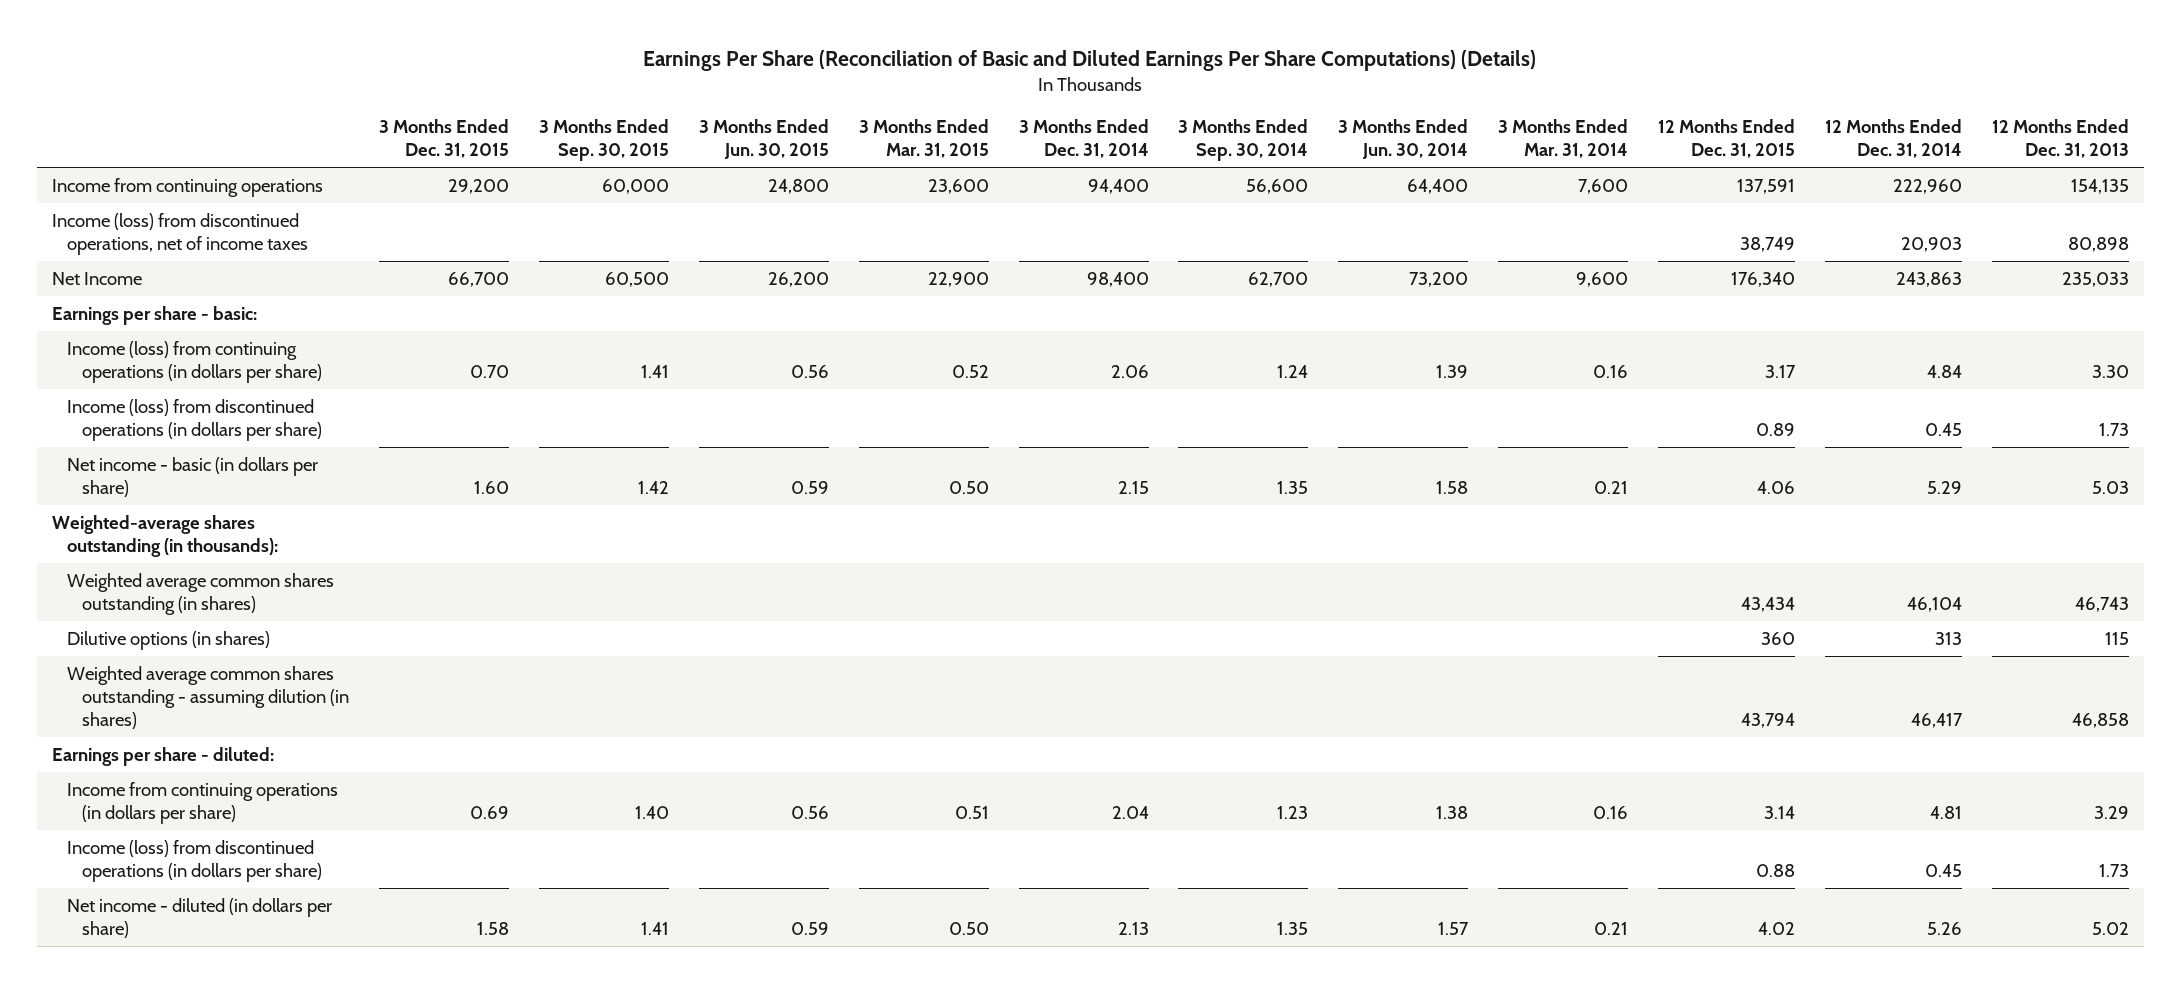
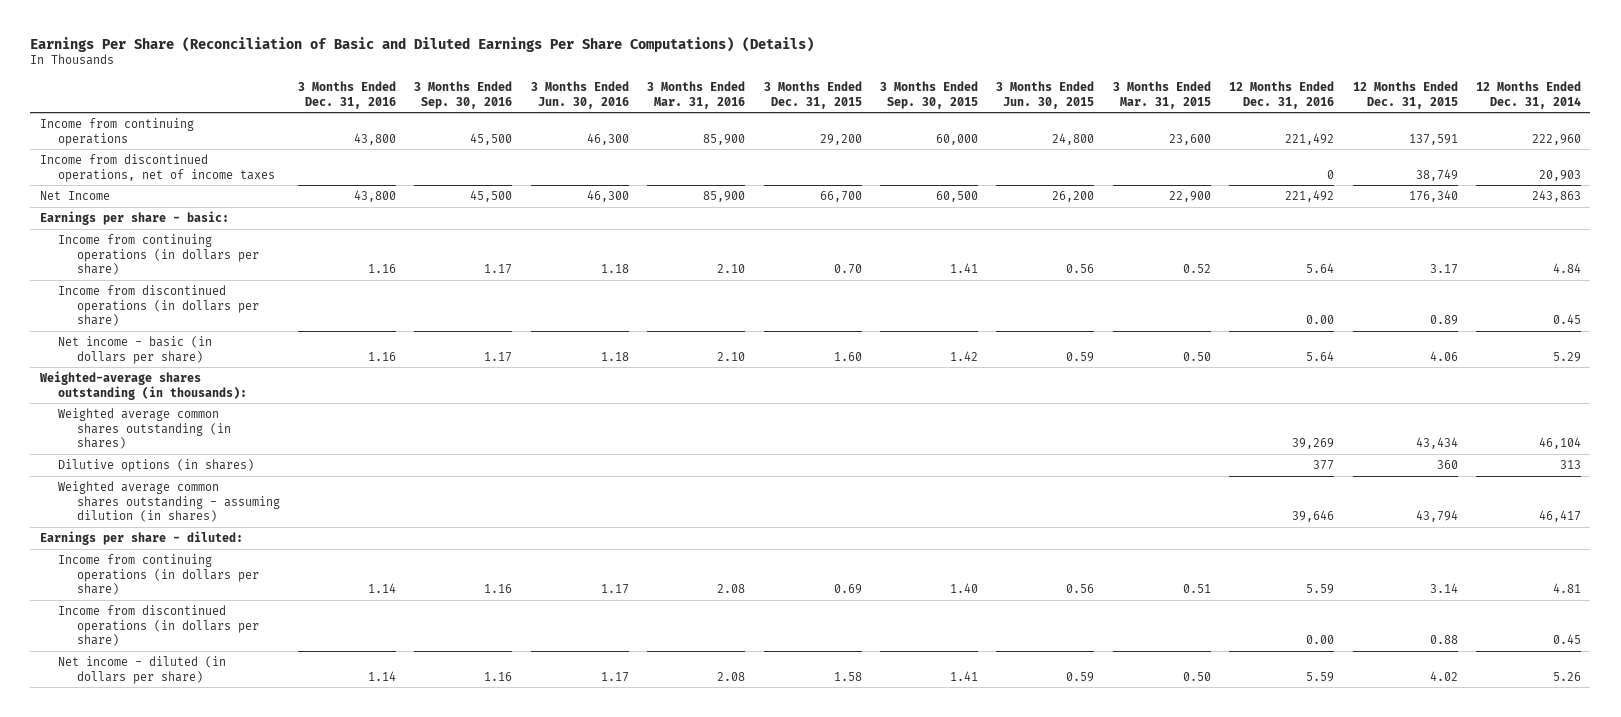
[1018,119,1149,159] 3 Months Ended Dec. 31, 2014 -> none
[1178,119,1309,162] 3 Months Ended Sep. 30, 2014 -> none
[1338,119,1469,160] 3 Months Ended Jun. 30, 2014 -> none
[1498,119,1629,159] 3 Months Ended Mar. 31, 2014 -> none
[1991,119,2129,159] 12 Months Ended Dec. 31, 2013 -> none
none -> [298,81,397,109] 3 Months Ended Dec. 31, 2016
none -> [414,81,513,109] 3 Months Ended Sep. 30, 2016
none -> [530,81,629,109] 3 Months Ended Jun. 30, 2016
none -> [647,81,746,109] 3 Months Ended Mar. 31, 2016
none -> [1229,81,1335,109] 12 Months Ended Dec. 31, 2016
[52,212,309,256] Income (loss) from discontinued operations, net of income taxes -> [39,154,276,182] Income from discontinued operations, net of income taxes
[67,340,323,384] Income (loss) from continuing operations (in dollars per share) -> [58,234,259,276] Income from continuing operations (in dollars per share)
[67,398,323,442] Income (loss) from discontinued operations (in dollars per share) -> [58,285,259,327] Income from discontinued operations (in dollars per share)
[67,839,323,883] Income (loss) from discontinued operations (in dollars per share) -> [58,605,259,647] Income from discontinued operations (in dollars per share)

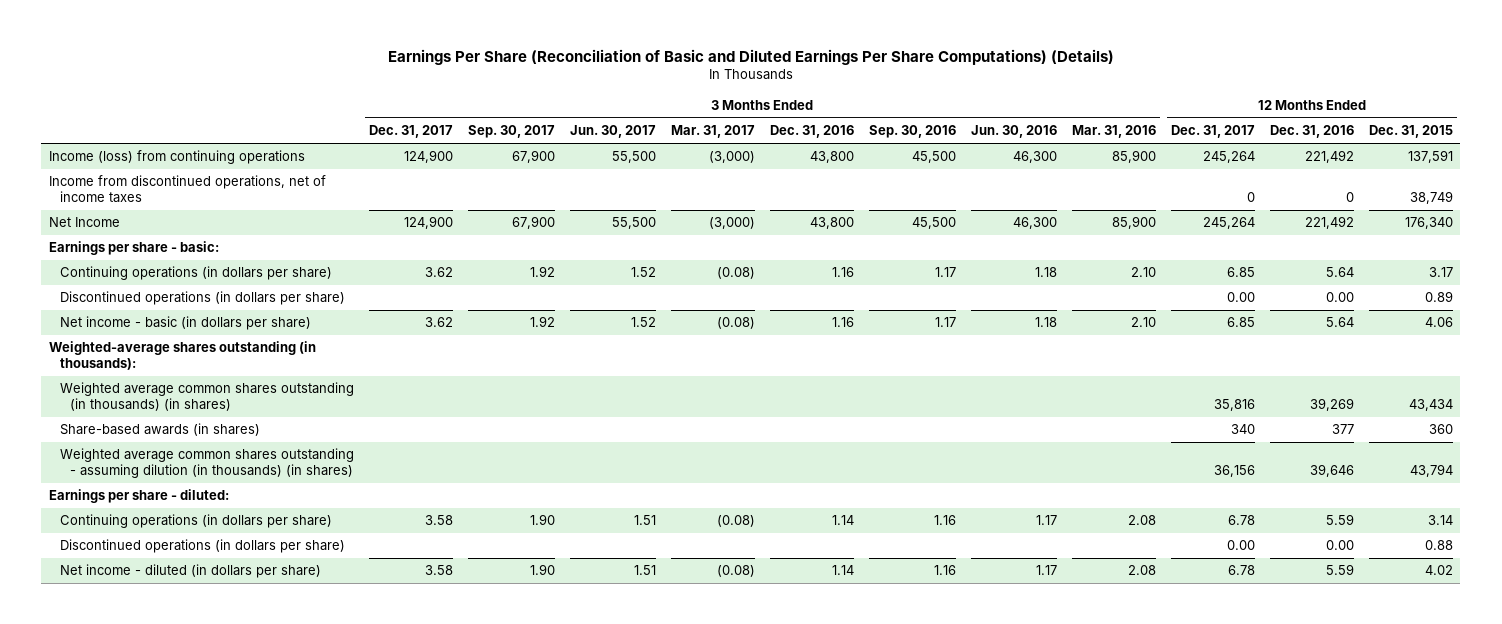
[763,81,862,109] 3 Months Ended Dec. 31, 2015 -> none
[880,81,979,109] 3 Months Ended Sep. 30, 2015 -> none
[996,81,1095,109] 3 Months Ended Jun. 30, 2015 -> none
[1112,81,1211,109] 3 Months Ended Mar. 31, 2015 -> none
[1476,81,1582,109] 12 Months Ended Dec. 31, 2014 -> none
none -> [368,125,453,139] Dec. 31, 2017
none -> [467,125,555,139] Sep. 30, 2017
none -> [569,125,656,139] Jun. 30, 2017
none -> [670,125,755,139] Mar. 31, 2017
none -> [1170,125,1255,139] Dec. 31, 2017
[39,118,194,146] Income from continuing operations -> [48,150,305,165] Income (loss) from continuing operations
[58,234,259,276] Income from continuing operations (in dollars per share) -> [59,266,332,281] Continuing operations (in dollars per share)
[58,285,259,327] Income from discontinued operations (in dollars per share) -> [59,291,345,306] Discontinued operations (in dollars per share)
[58,408,231,450] Weighted average common shares outstanding (in shares) -> [59,382,354,412] Weighted average common shares outstanding (in thousands) (in shares)
[58,459,255,473] Dilutive options (in shares) -> [59,423,260,437] Share-based awards (in shares)
[58,481,280,523] Weighted average common shares outstanding - assuming dilution (in shares) -> [59,448,354,479] Weighted average common shares outstanding - assuming dilution (in thousands) (in shares)
[58,554,259,596] Income from continuing operations (in dollars per share) -> [59,514,332,529] Continuing operations (in dollars per share)
[58,605,259,647] Income from discontinued operations (in dollars per share) -> [59,539,345,554] Discontinued operations (in dollars per share)

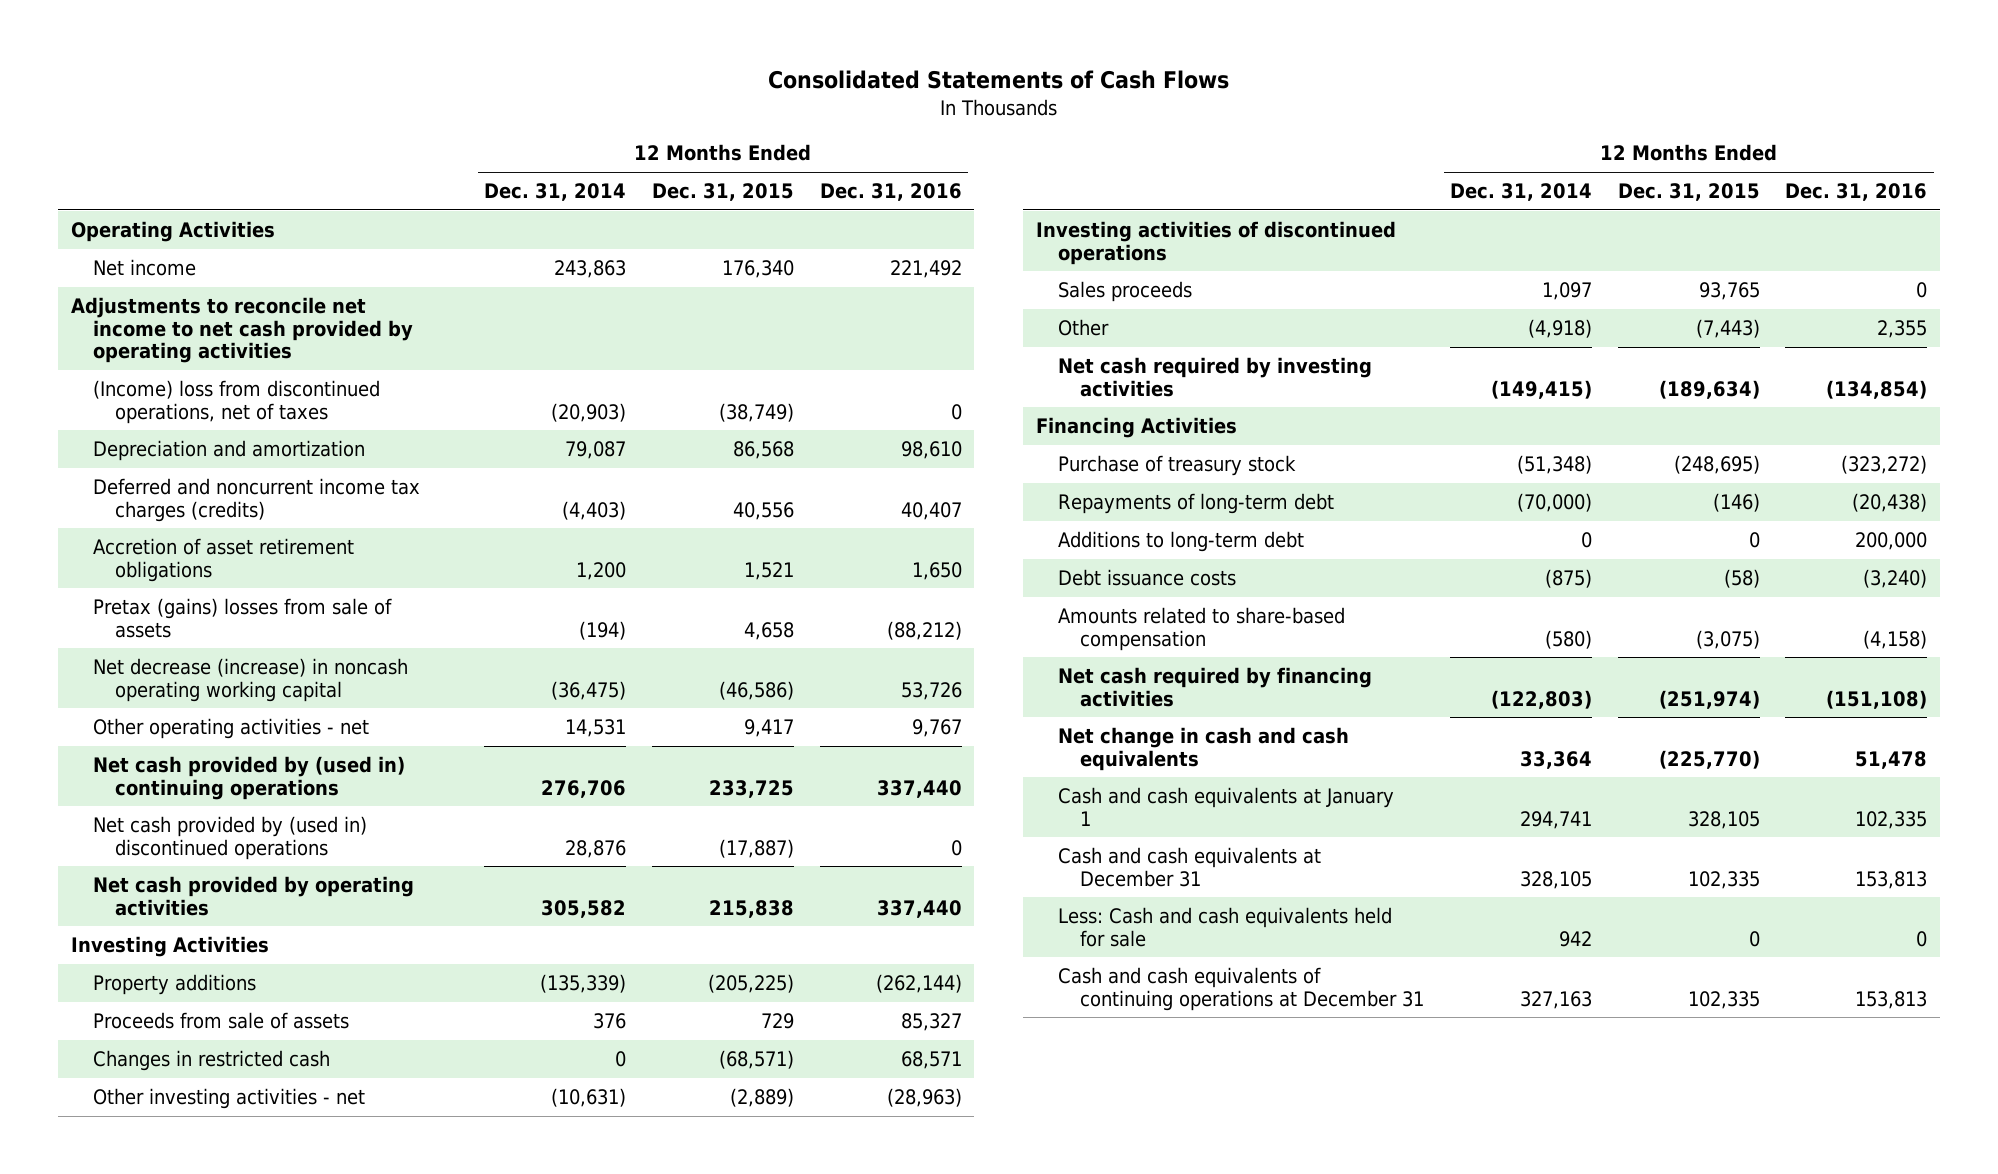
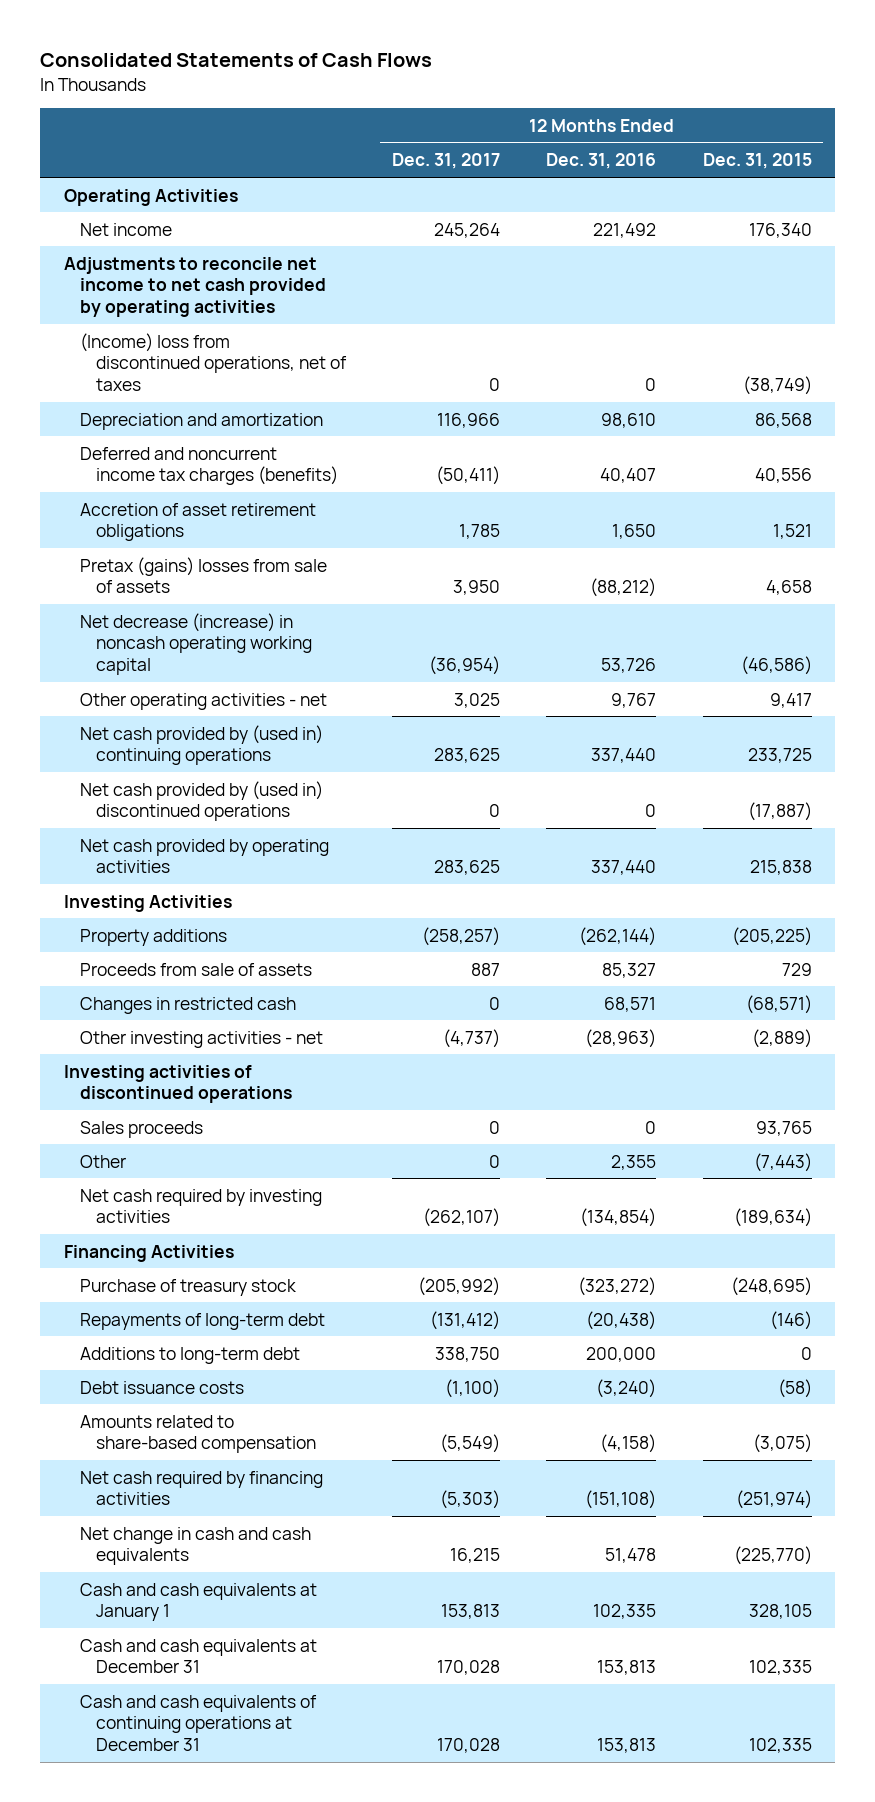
[484,183,627,202] Dec. 31, 2014 -> none
none -> [392,153,501,170] Dec. 31, 2017
[92,478,420,522] Deferred and noncurrent income tax charges (credits) -> [79,446,338,486] Deferred and noncurrent income tax charges (benefits)
[1058,907,1393,947] Less: Cash and cash equivalents held for sale -> none

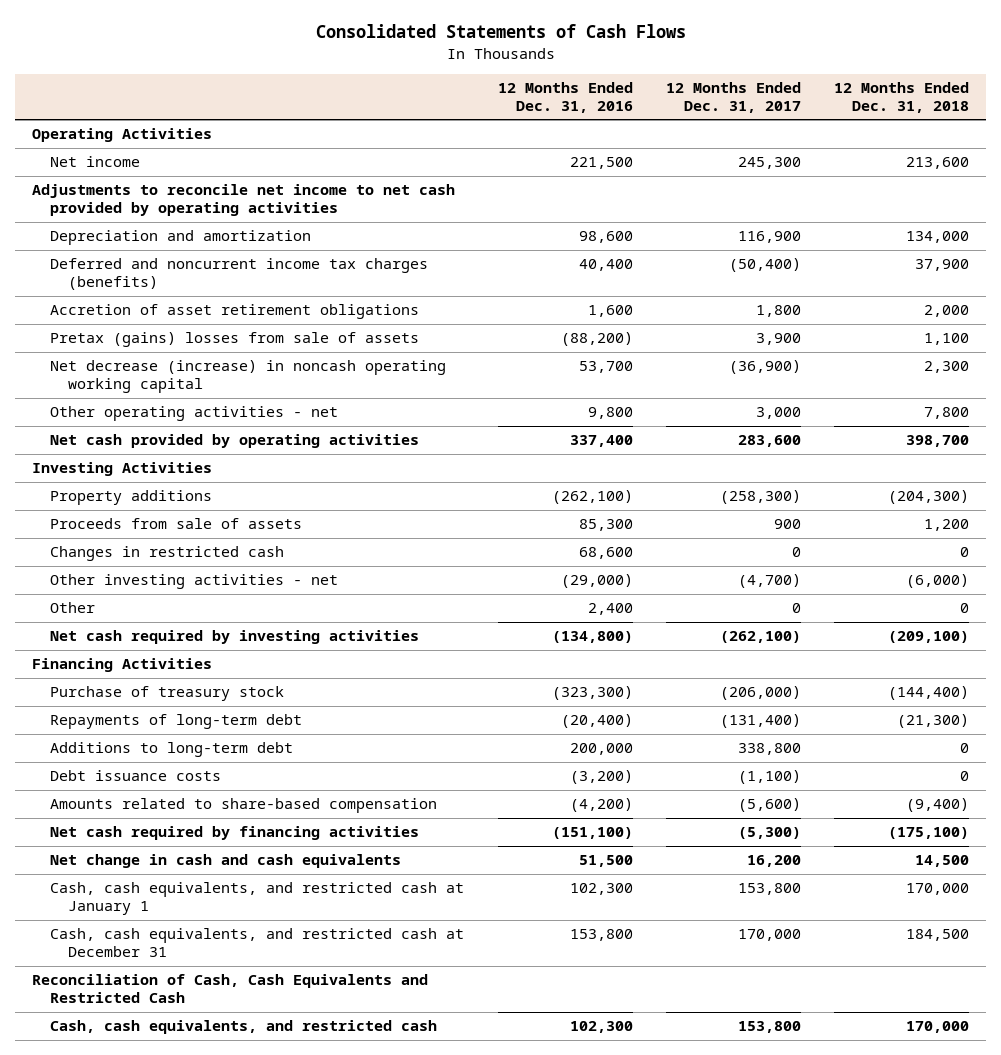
[702,153,812,170] Dec. 31, 2015 -> none
none -> [834,81,970,113] 12 Months Ended Dec. 31, 2018
[434,222,501,238] 245,264 -> [737,157,801,170] 245,300
[593,222,657,238] 221,492 -> [569,157,633,170] 221,500
[79,332,347,392] (Income) loss from discontinued operations, net of taxes -> none
[79,724,323,766] Net cash provided by (used in) continuing operations -> none
[79,780,323,822] Net cash provided by (used in) discontinued operations -> none
[437,412,501,428] 116,966 -> [737,231,801,244] 116,900
[601,412,657,428] 98,610 -> [578,231,633,244] 98,600
[436,466,501,486] (50,411) -> [728,258,801,273] (50,400)
[600,468,657,484] 40,407 -> [578,259,633,272] 40,400
[459,524,501,540] 1,785 -> [755,305,801,318] 1,800
[612,524,657,540] 1,650 -> [587,305,633,318] 1,600
[453,580,501,596] 3,950 -> [755,333,801,346] 3,900
[590,578,657,598] (88,212) -> [560,332,633,347] (88,200)
[429,656,501,676] (36,954) -> [728,360,801,375] (36,900)
[601,658,657,674] 53,726 -> [578,361,633,374] 53,700
[454,692,501,708] 3,025 -> [755,407,801,420] 3,000
[611,692,657,708] 9,767 -> [587,407,633,420] 9,800
[434,860,501,876] 283,625 -> [737,435,801,448] 283,600
[591,860,657,876] 337,440 -> [569,435,633,448] 337,400
[63,1064,292,1104] Investing activities of discontinued operations -> none
[79,1120,203,1138] Sales proceeds -> none
[422,926,501,946] (258,257) -> [719,490,801,505] (258,300)
[579,926,657,946] (262,144) -> [551,490,633,505] (262,100)
[471,962,501,976] 887 -> [773,519,801,530] 900
[602,962,657,978] 85,327 -> [578,519,633,532] 85,300
[604,996,657,1012] 68,571 -> [578,547,633,560] 68,600
[443,1028,501,1048] (4,737) -> [737,574,801,589] (4,700)
[585,1028,657,1048] (28,963) -> [560,574,633,589] (29,000)
[611,1154,657,1170] 2,355 -> [587,603,633,616] 2,400
[423,1208,501,1228] (262,107) -> [719,631,801,644] (262,100)
[580,1208,657,1228] (134,854) -> [551,631,633,644] (134,800)
[79,1694,317,1752] Cash and cash equivalents of continuing operations at December 31 -> none
[418,1276,501,1296] (205,992) -> [719,686,801,701] (206,000)
[578,1276,657,1296] (323,272) -> [551,686,633,701] (323,300)
[430,1310,501,1330] (131,412) -> [719,714,801,729] (131,400)
[586,1310,657,1330] (20,438) -> [560,714,633,729] (20,400)
[435,1346,501,1362] 338,750 -> [737,743,801,756] 338,800
[596,1378,657,1398] (3,240) -> [569,770,633,785] (3,200)
[440,1434,501,1454] (5,549) -> [737,798,801,813] (5,600)
[600,1434,657,1454] (4,158) -> [569,798,633,813] (4,200)
[440,1490,501,1510] (5,303) -> [737,827,801,840] (5,300)
[585,1490,657,1510] (151,108) -> [551,827,633,840] (151,100)
[450,1548,501,1564] 16,215 -> [746,855,801,868] 16,200
[605,1548,657,1564] 51,478 -> [578,855,633,868] 51,500
[79,1582,317,1622] Cash and cash equivalents at January 1 -> [50,882,465,916] Cash, cash equivalents, and restricted cash at January 1
[441,1604,501,1620] 153,813 -> [737,883,801,896] 153,800
[593,1604,657,1620] 102,335 -> [569,883,633,896] 102,300
[79,1638,317,1674] Cash and cash equivalents at December 31 -> [50,928,465,958] Cash, cash equivalents, and restricted cash at December 31
[437,1660,501,1676] 170,028 -> [737,929,801,942] 170,000
[597,1660,657,1676] 153,813 -> [569,929,633,942] 153,800
none -> [31,974,428,1004] Reconciliation of Cash, Cash Equivalents and Restricted Cash
none -> [50,1020,438,1035] Cash, cash equivalents, and restricted cash

